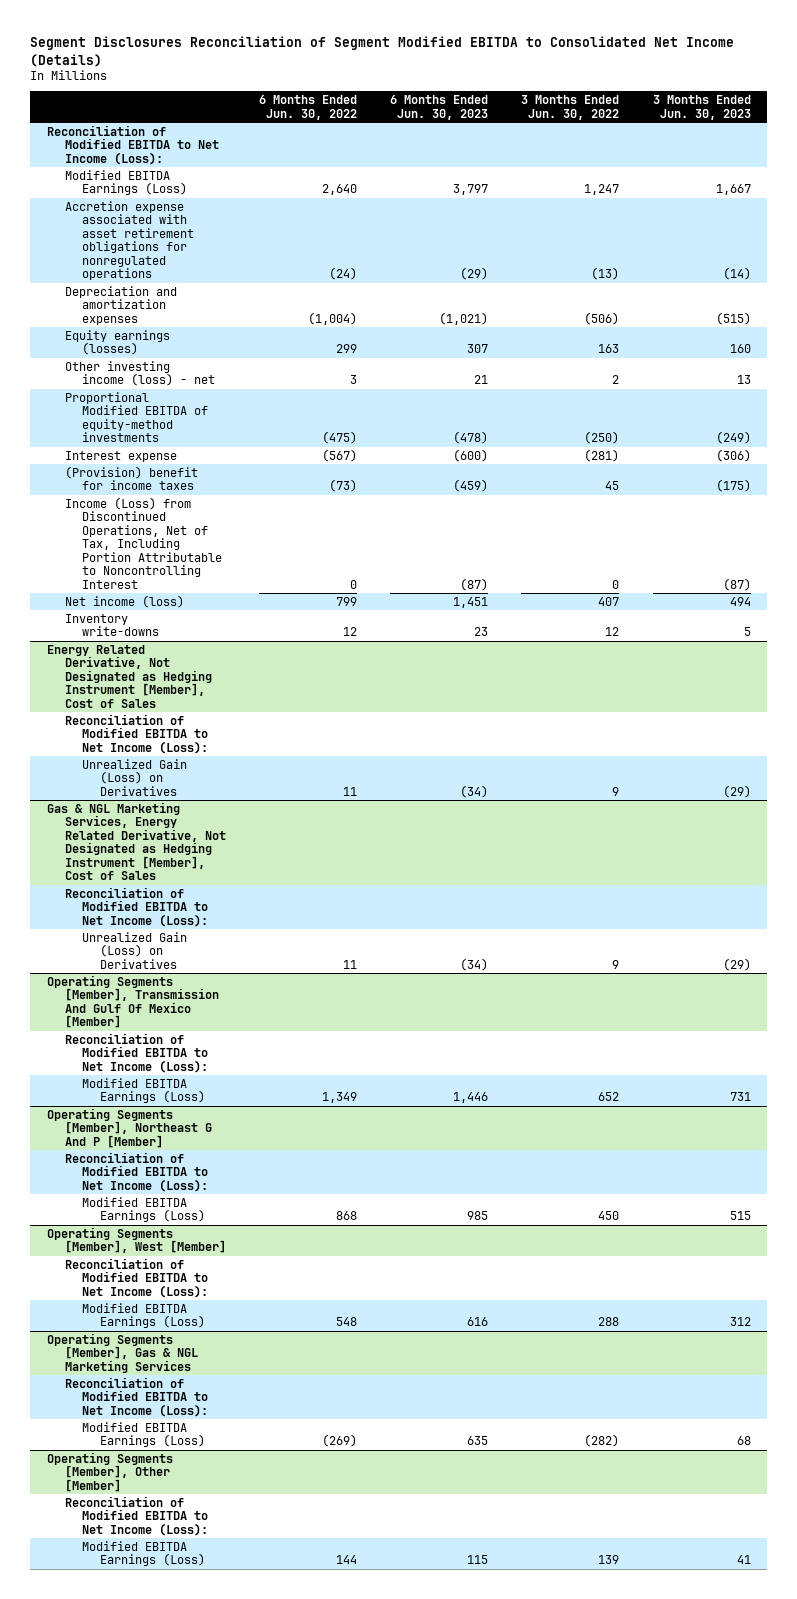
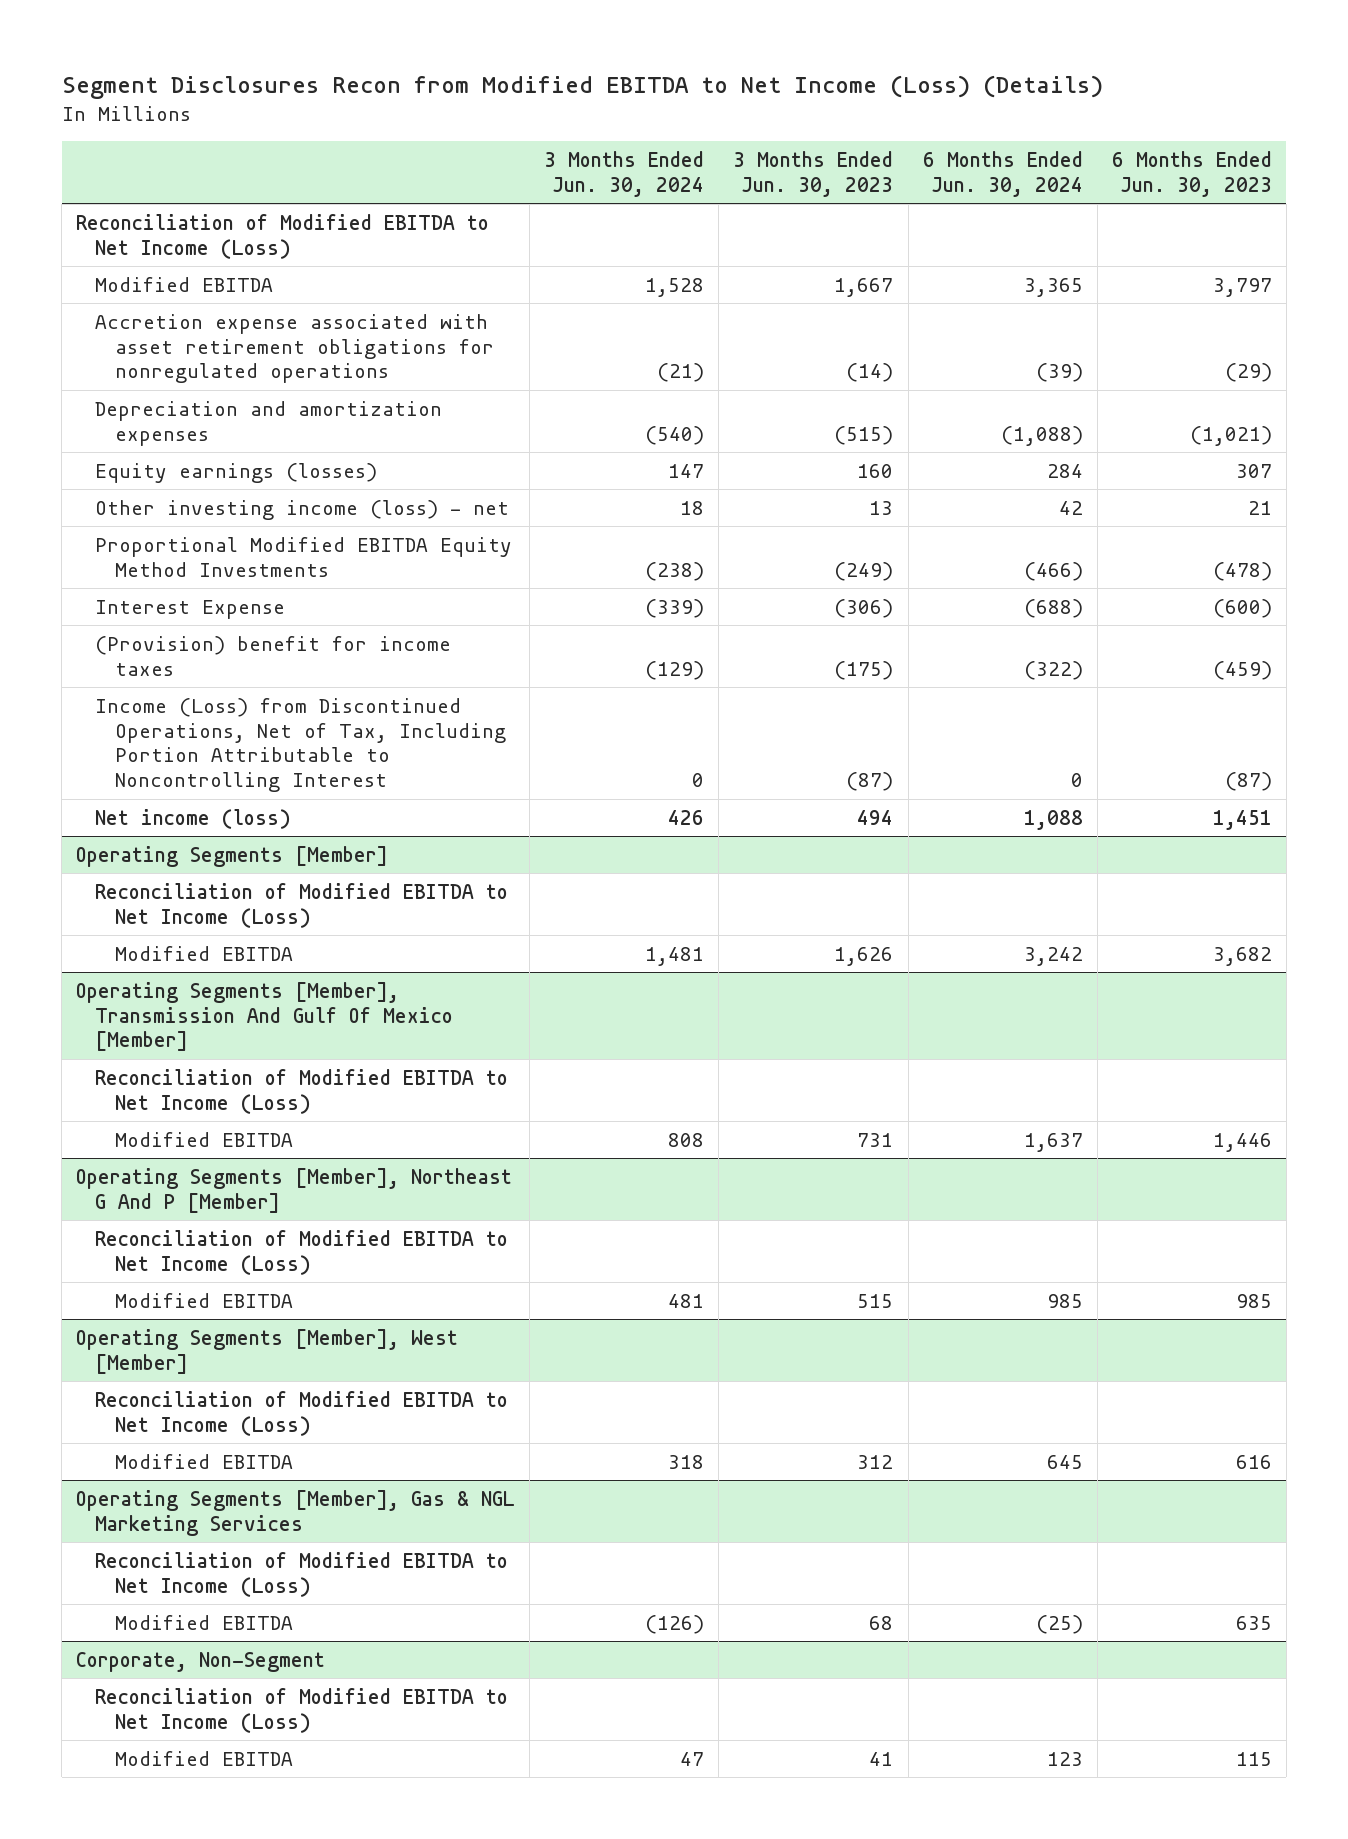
[29,36,734,67] Segment Disclosures Reconciliation of Segment Modified EBITDA to Consolidated Net Income (Details) -> [61,75,1103,100] Segment Disclosures Recon from Modified EBITDA to Net Income (Loss) (Details)
[258,95,357,120] 6 Months Ended Jun. 30, 2022 -> none
[521,95,620,120] 3 Months Ended Jun. 30, 2022 -> none
none -> [544,150,705,197] 3 Months Ended Jun. 30, 2024
none -> [922,150,1083,197] 6 Months Ended Jun. 30, 2024
[46,124,219,165] Reconciliation of Modified EBITDA to Net Income (Loss): -> [76,213,490,259] Reconciliation of Modified EBITDA to Net Income (Loss)
[64,169,188,196] Modified EBITDA Earnings (Loss) -> [95,276,274,292] Modified EBITDA
[64,391,209,443] Proportional Modified EBITDA of equity-method investments -> [95,536,513,577] Proportional Modified EBITDA Equity Method Investments
[64,450,177,462] Interest expense -> [95,599,286,619] Interest Expense
[64,613,160,637] Inventory write-downs -> none
[46,644,212,708] Energy Related Derivative, Not Designated as Hedging Instrument [Member], Cost of Sales -> none
[82,758,188,796] Unrealized Gain (Loss) on Derivatives -> none
[46,801,226,881] Gas & NGL Marketing Services, Energy Related Derivative, Not Designated as Hedging Instrument [Member], Cost of Sales -> none
[64,886,209,927] Reconciliation of Modified EBITDA to Net Income (Loss): -> none
[82,931,188,969] Unrealized Gain (Loss) on Derivatives -> none
none -> [76,845,389,867] Operating Segments [Member]
[64,713,209,754] Reconciliation of Modified EBITDA to Net Income (Loss): -> [95,882,509,928] Reconciliation of Modified EBITDA to Net Income (Loss)
none -> [114,945,293,961] Modified EBITDA
[64,1032,209,1073] Reconciliation of Modified EBITDA to Net Income (Loss): -> [95,1068,509,1114] Reconciliation of Modified EBITDA to Net Income (Loss)
[82,1077,206,1104] Modified EBITDA Earnings (Loss) -> [114,1131,293,1147] Modified EBITDA
[64,1151,209,1192] Reconciliation of Modified EBITDA to Net Income (Loss): -> [95,1229,509,1275] Reconciliation of Modified EBITDA to Net Income (Loss)
[82,1196,206,1223] Modified EBITDA Earnings (Loss) -> [114,1292,293,1308] Modified EBITDA
[64,1257,209,1298] Reconciliation of Modified EBITDA to Net Income (Loss): -> [95,1390,509,1436] Reconciliation of Modified EBITDA to Net Income (Loss)
[82,1302,206,1329] Modified EBITDA Earnings (Loss) -> [114,1453,293,1469] Modified EBITDA
[46,1451,173,1492] Operating Segments [Member], Other [Member] -> none
[64,1376,209,1417] Reconciliation of Modified EBITDA to Net Income (Loss): -> [95,1551,509,1597] Reconciliation of Modified EBITDA to Net Income (Loss)
[82,1421,206,1448] Modified EBITDA Earnings (Loss) -> [114,1614,293,1630] Modified EBITDA
none -> [76,1651,326,1672] Corporate, Non-Segment
[64,1495,209,1536] Reconciliation of Modified EBITDA to Net Income (Loss): -> [95,1687,509,1733] Reconciliation of Modified EBITDA to Net Income (Loss)
[82,1540,206,1567] Modified EBITDA Earnings (Loss) -> [114,1750,293,1766] Modified EBITDA

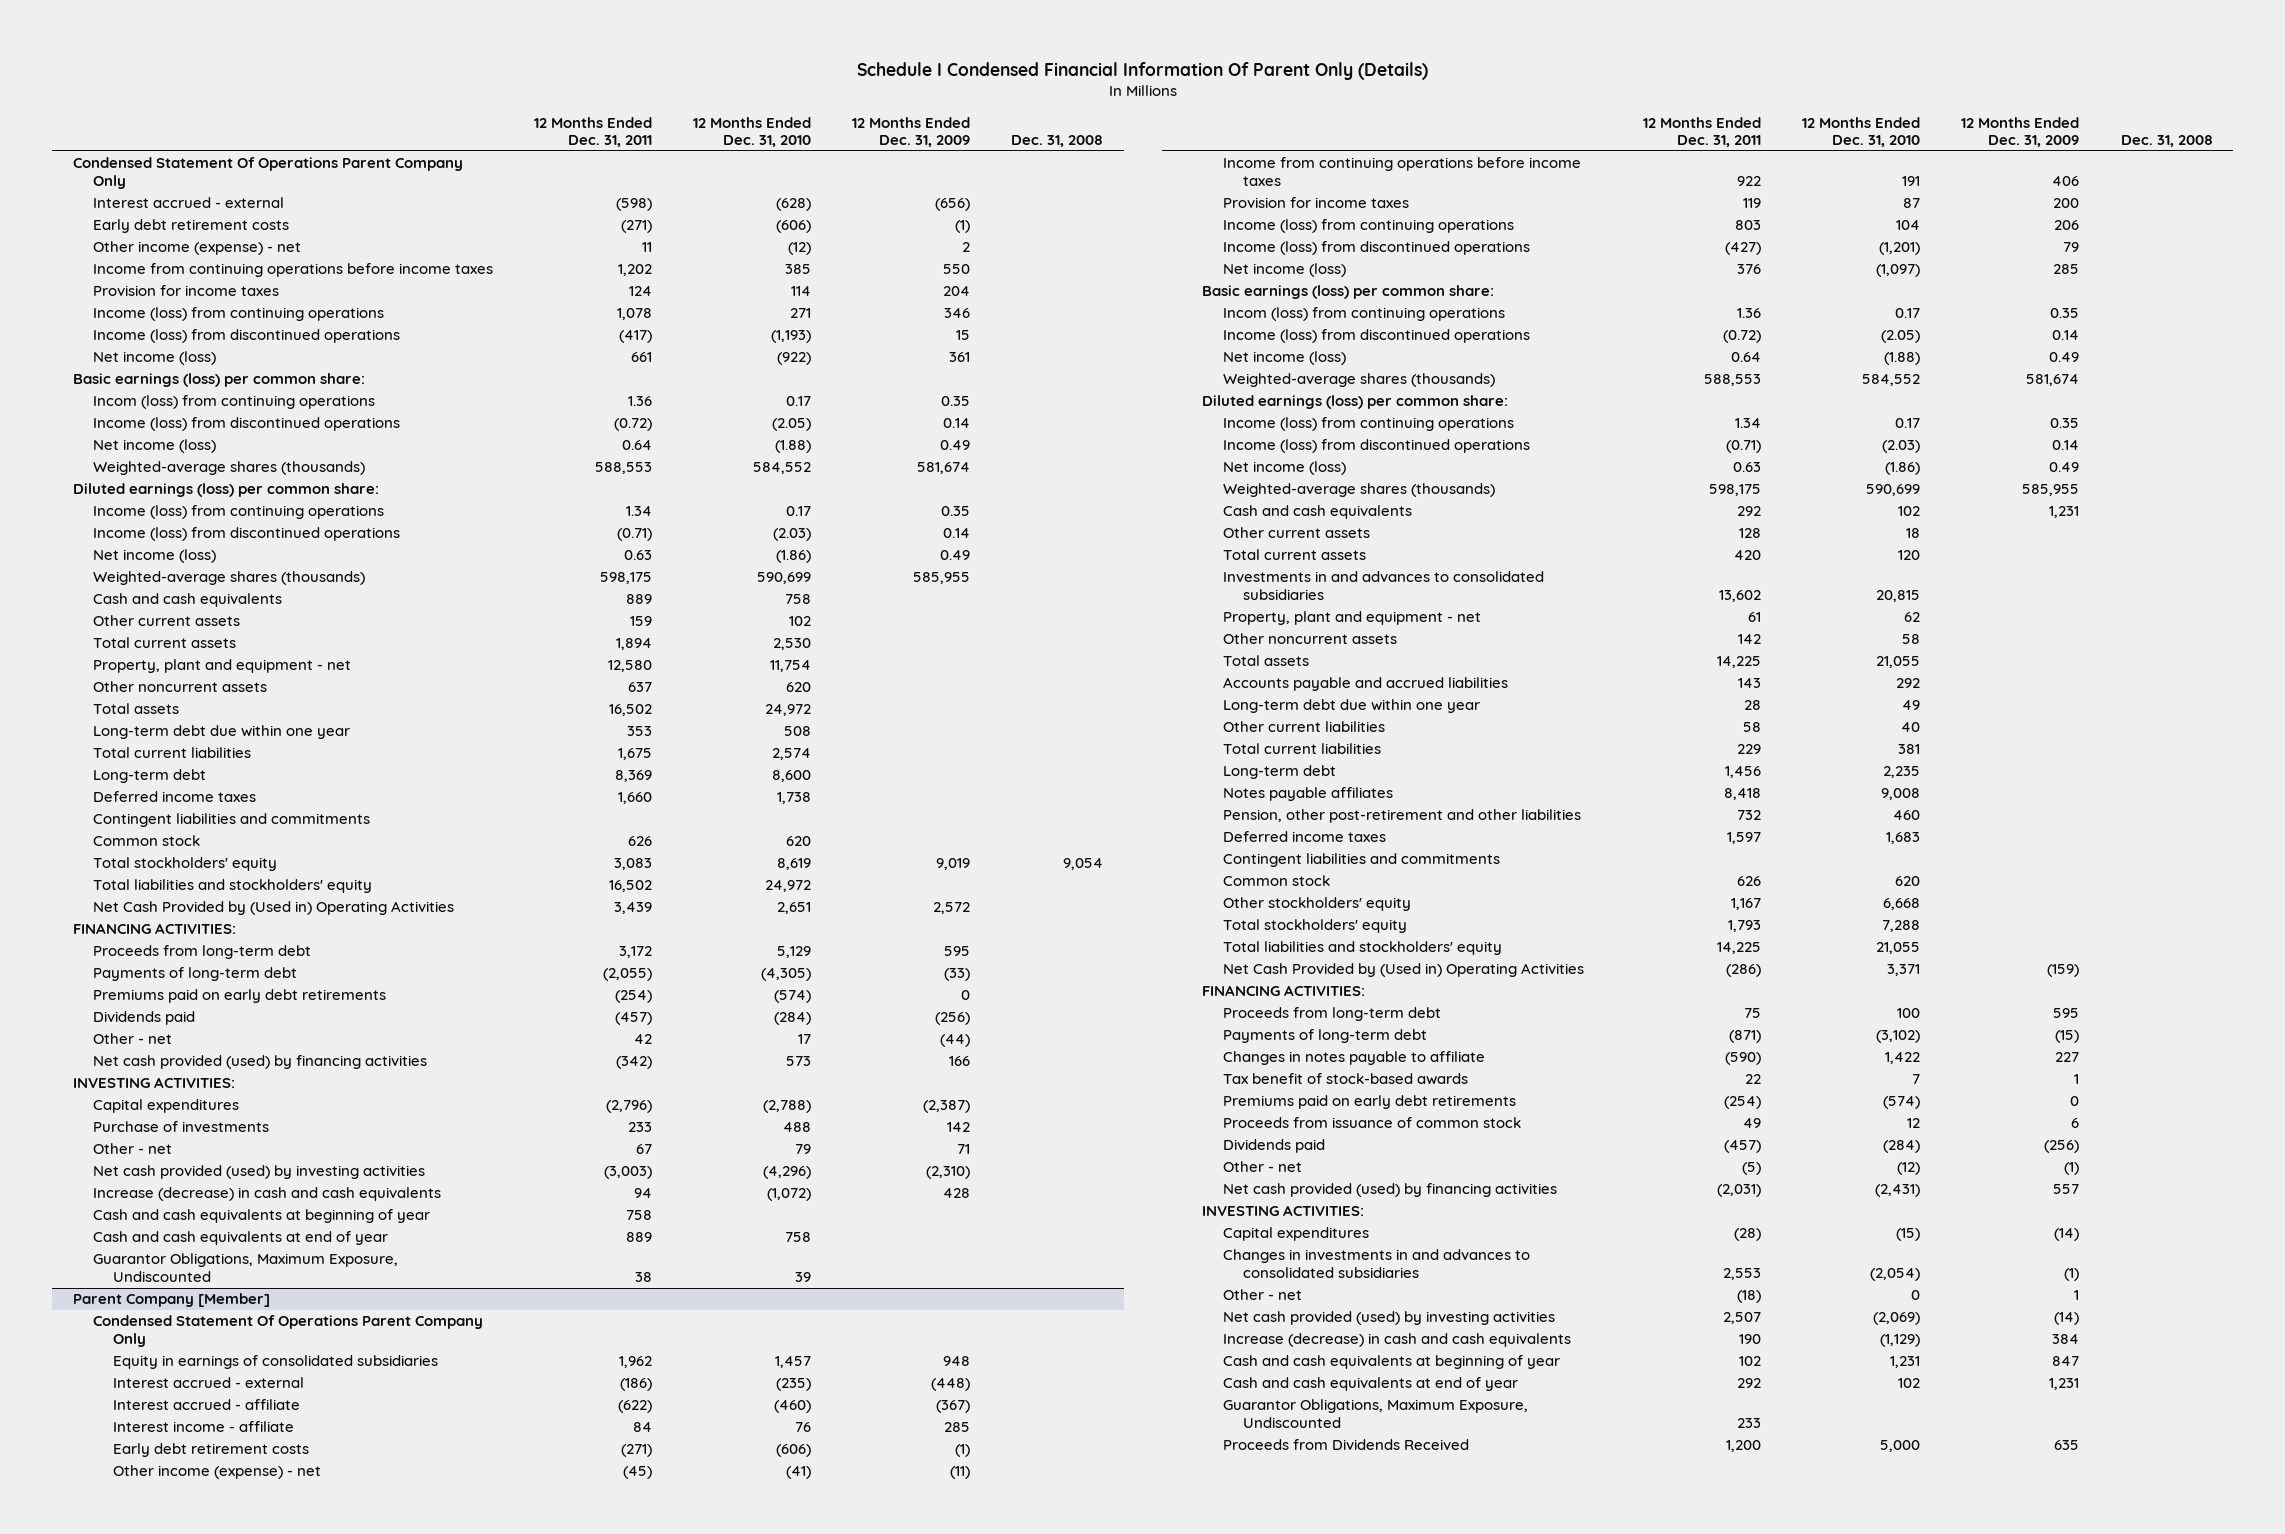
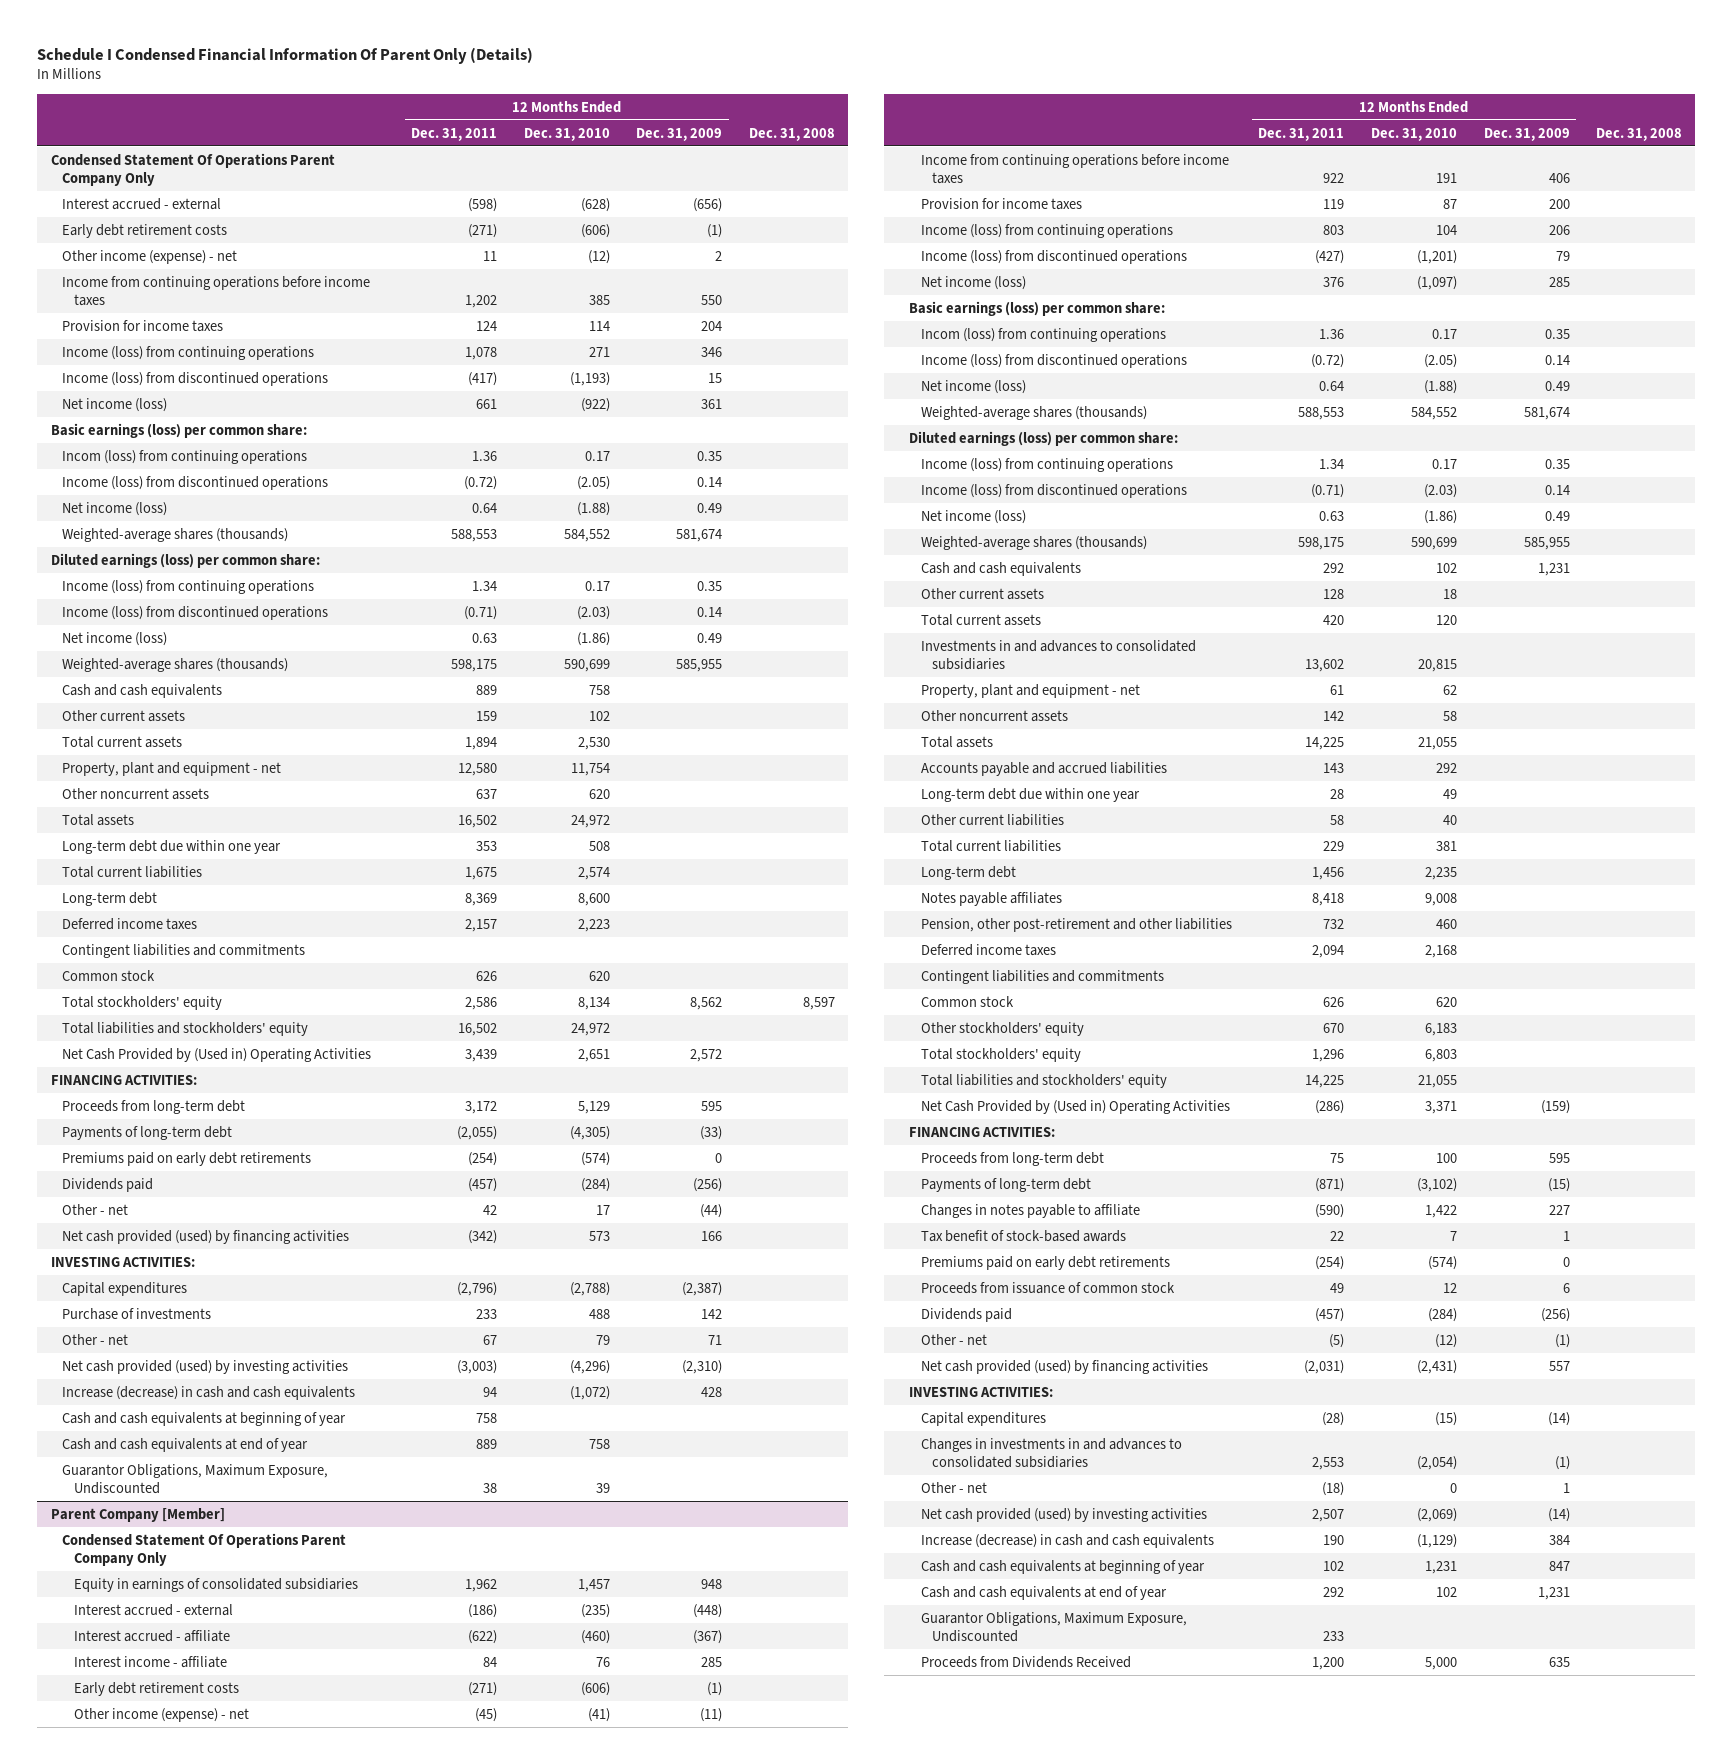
[618,792,653,805] 1,660 -> [465,918,498,932] 2,157
[777,792,812,805] 1,738 -> [577,918,610,932] 2,223
[614,858,653,871] 3,083 -> [465,996,498,1010] 2,586
[777,858,812,871] 8,619 -> [577,996,610,1010] 8,134
[936,858,971,871] 9,019 -> [690,996,723,1010] 8,562
[1063,858,1104,871] 9,054 -> [803,996,836,1010] 8,597
[1727,832,1762,845] 1,597 -> [1312,944,1345,958] 2,094
[1886,832,1921,845] 1,683 -> [1424,944,1457,958] 2,168
[1731,898,1762,911] 1,167 -> [1323,1022,1345,1033] 670
[1883,898,1921,911] 6,668 -> [1424,1022,1457,1036] 6,183
[1728,920,1762,933] 1,793 -> [1312,1048,1345,1062] 1,296
[1882,920,1921,933] 7,288 -> [1424,1048,1457,1062] 6,803

